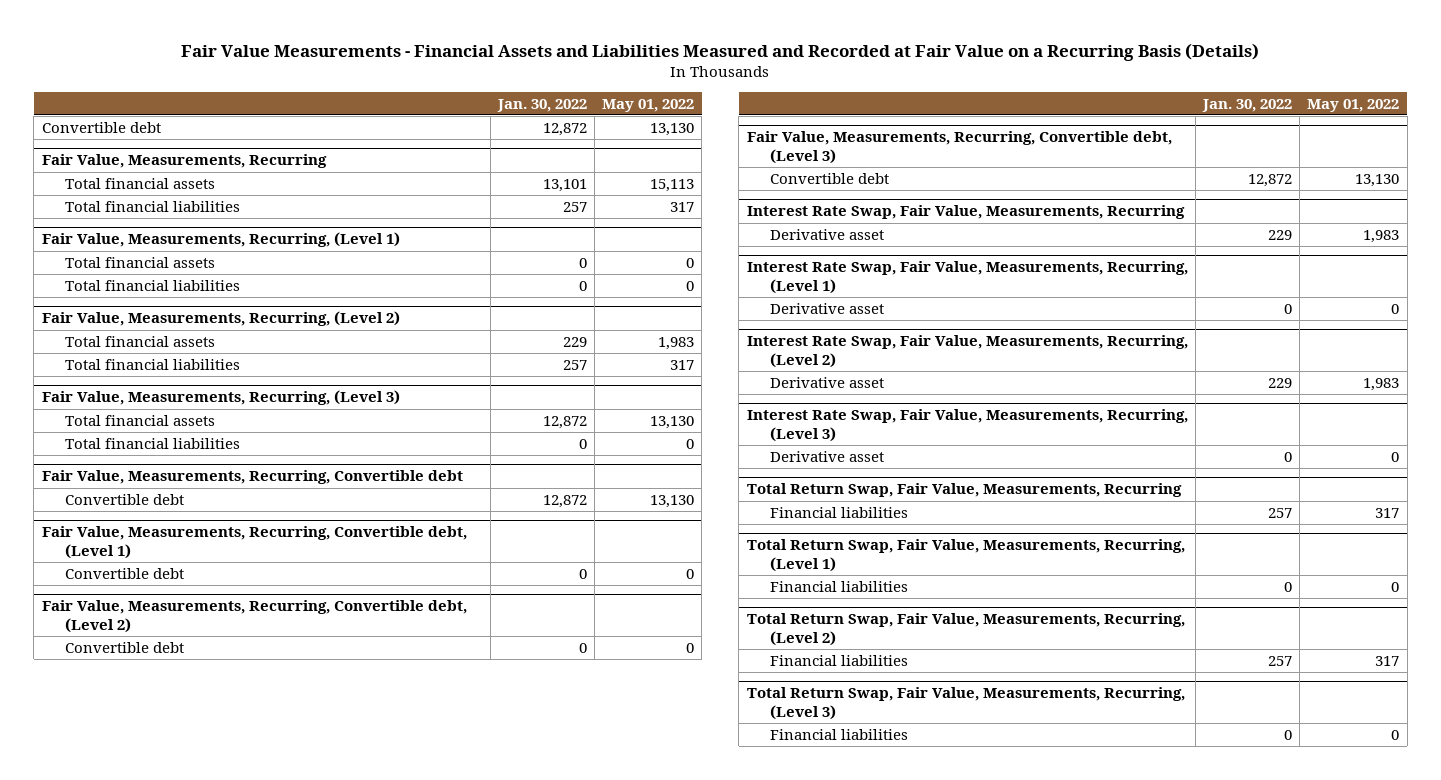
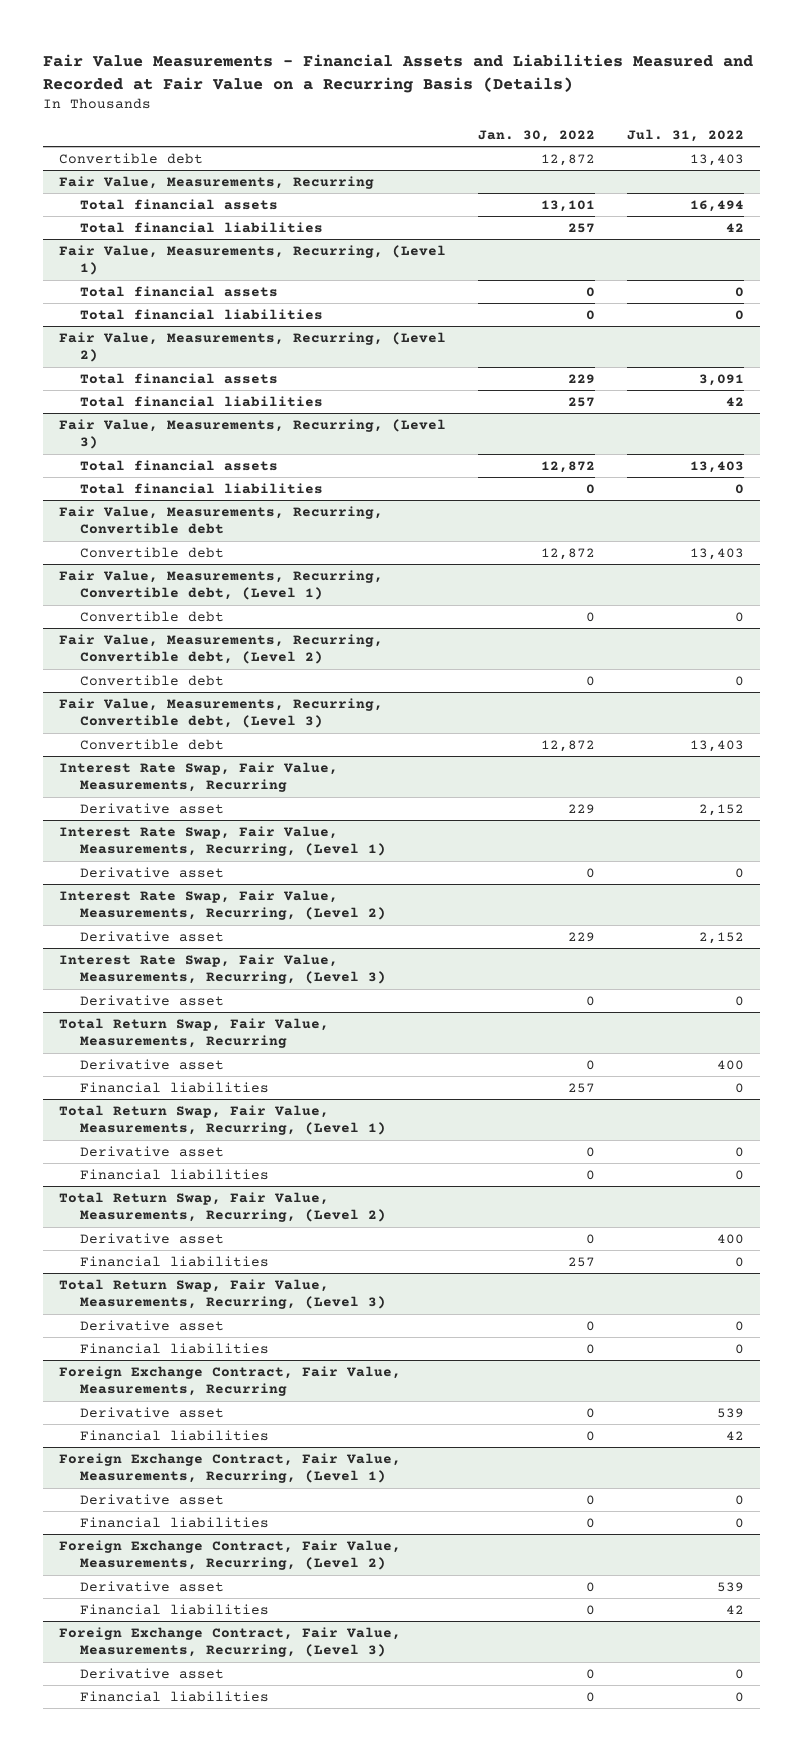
[602,98,695,112] May 01, 2022 -> none
none -> [626,128,744,142] Jul. 31, 2022
none -> [80,1058,225,1070] Derivative asset
none -> [80,1145,225,1157] Derivative asset
none -> [80,1232,225,1244] Derivative asset
none -> [80,1319,225,1331] Derivative asset
none -> [59,1365,402,1397] Foreign Exchange Contract, Fair Value, Measurements, Recurring
none -> [80,1406,225,1418] Derivative asset
none -> [80,1429,270,1441] Financial liabilities
none -> [59,1452,402,1484] Foreign Exchange Contract, Fair Value, Measurements, Recurring, (Level 1)
none -> [80,1493,225,1505] Derivative asset
none -> [80,1516,270,1528] Financial liabilities
none -> [59,1539,402,1571] Foreign Exchange Contract, Fair Value, Measurements, Recurring, (Level 2)
none -> [80,1580,225,1592] Derivative asset
none -> [80,1603,270,1615] Financial liabilities
none -> [59,1626,402,1658] Foreign Exchange Contract, Fair Value, Measurements, Recurring, (Level 3)
none -> [80,1667,225,1679] Derivative asset
none -> [80,1690,270,1702] Financial liabilities

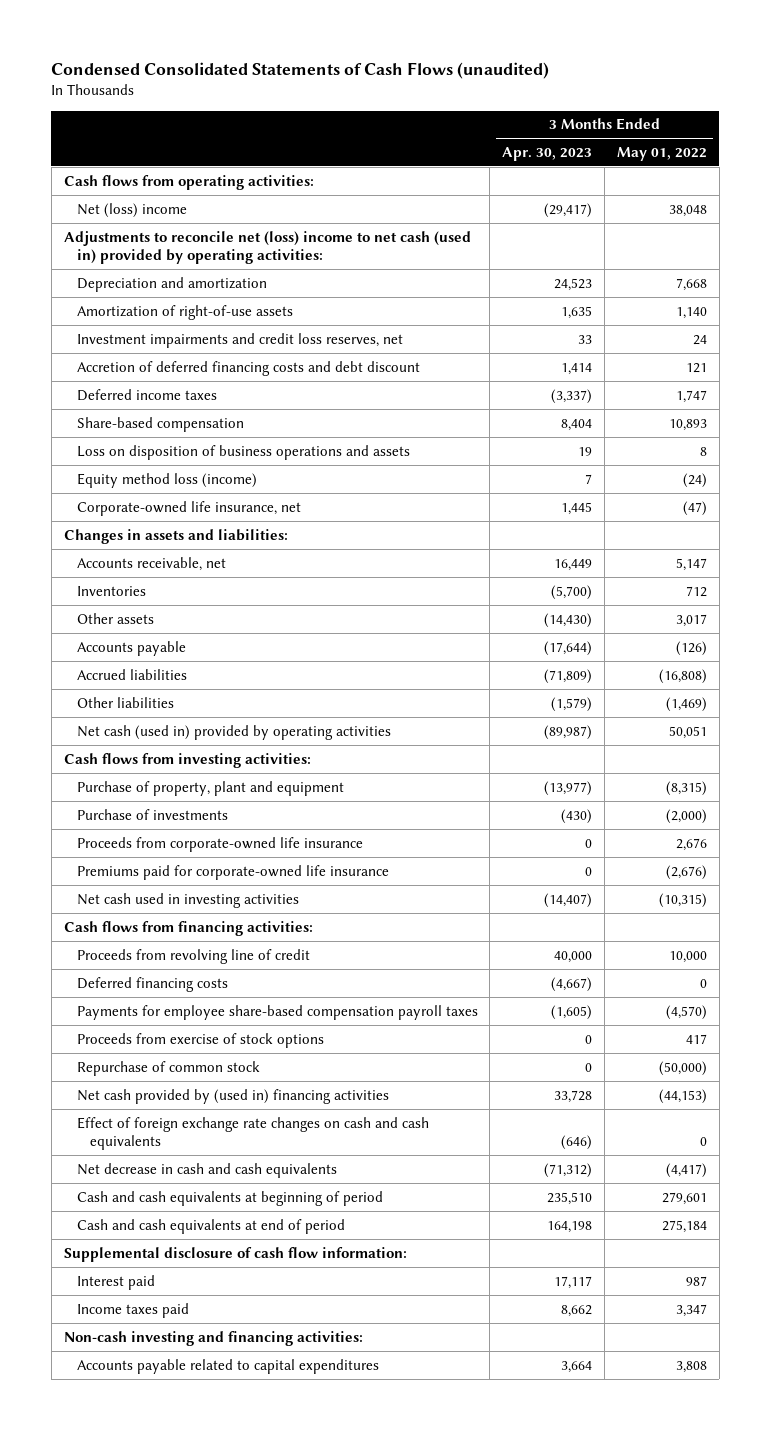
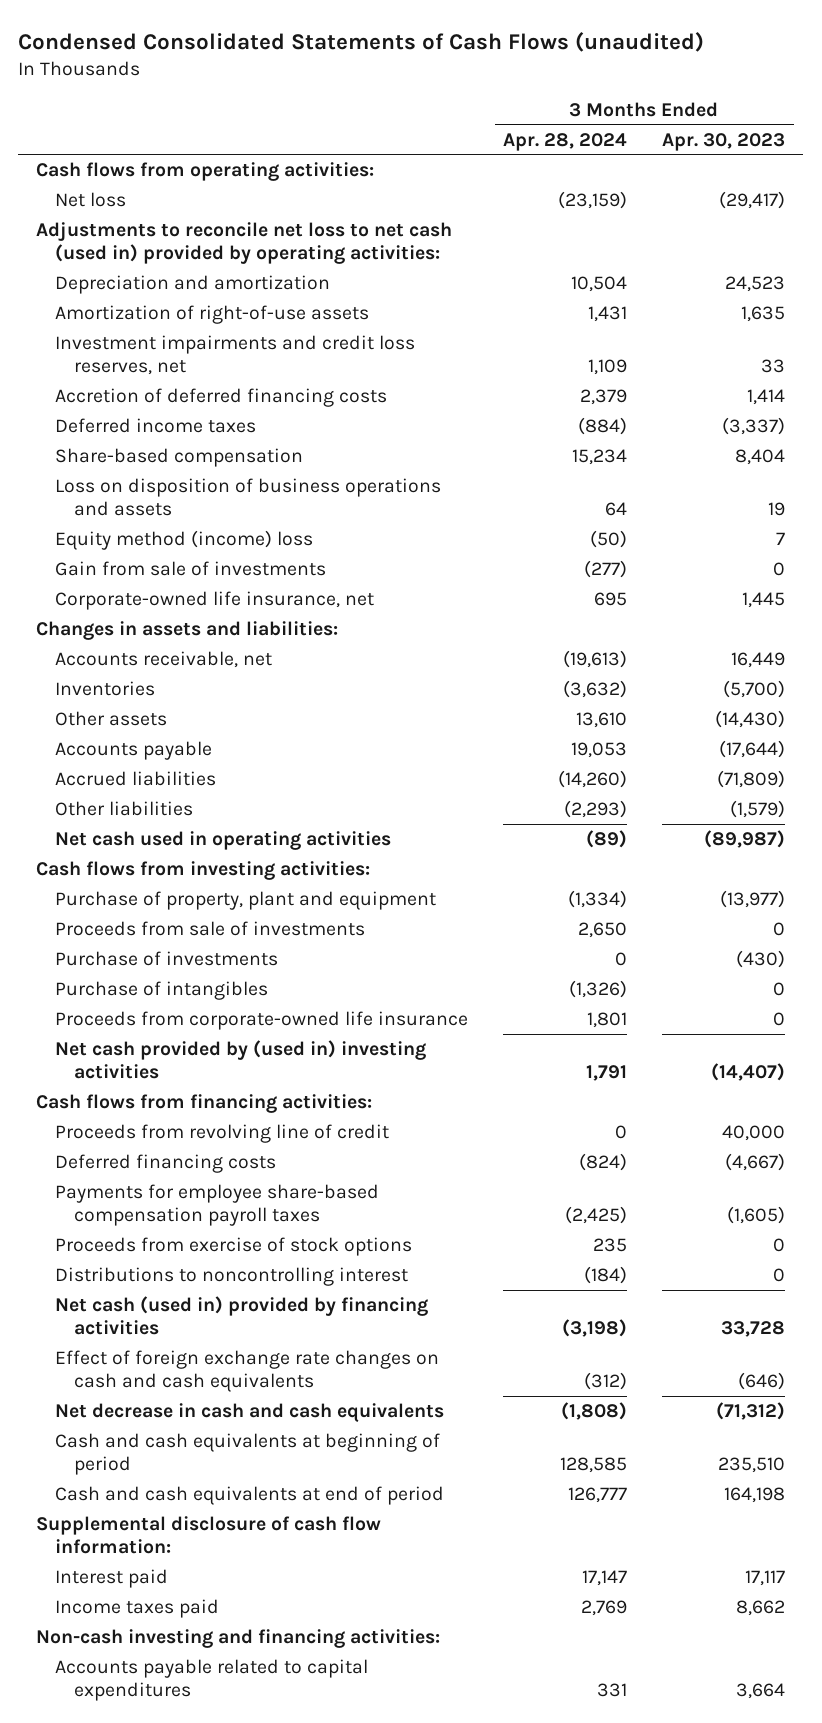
[616,147,707,162] May 01, 2022 -> none
none -> [503,132,628,151] Apr. 28, 2024
[76,202,187,218] Net (loss) income -> [55,192,127,208] Net loss
[63,230,471,265] Adjustments to reconcile net (loss) income to net cash (used in) provided by operating activities: -> [36,222,453,265] Adjustments to reconcile net loss to net cash (used in) provided by operating activities:
[76,360,420,376] Accretion of deferred financing costs and debt discount -> [55,388,388,408] Accretion of deferred financing costs
[76,472,257,488] Equity method loss (income) -> [55,530,314,551] Equity method (income) loss
none -> [55,561,327,577] Gain from sale of investments
[76,724,391,740] Net cash (used in) provided by operating activities -> [55,831,392,851] Net cash used in operating activities
none -> [55,921,366,937] Proceeds from sale of investments
none -> [55,981,269,1001] Purchase of intangibles
[76,864,389,880] Premiums paid for corporate-owned life insurance -> none
[76,892,299,908] Net cash used in investing activities -> [55,1040,427,1080] Net cash provided by (used in) investing activities
[76,1060,260,1076] Repurchase of common stock -> none
none -> [55,1267,409,1287] Distributions to noncontrolling interest
[76,1088,389,1104] Net cash provided by (used in) financing activities -> [55,1296,429,1336] Net cash (used in) provided by financing activities

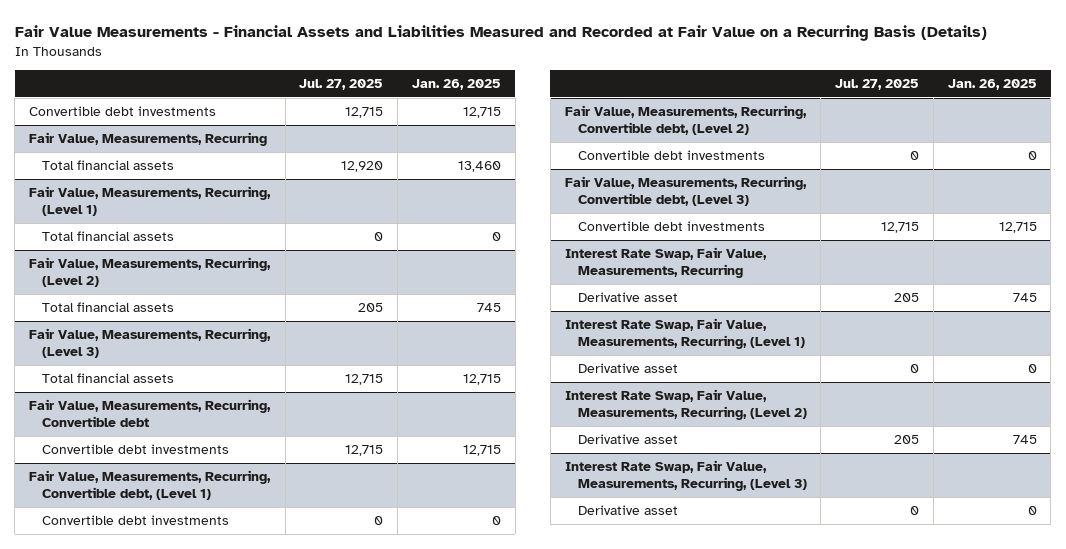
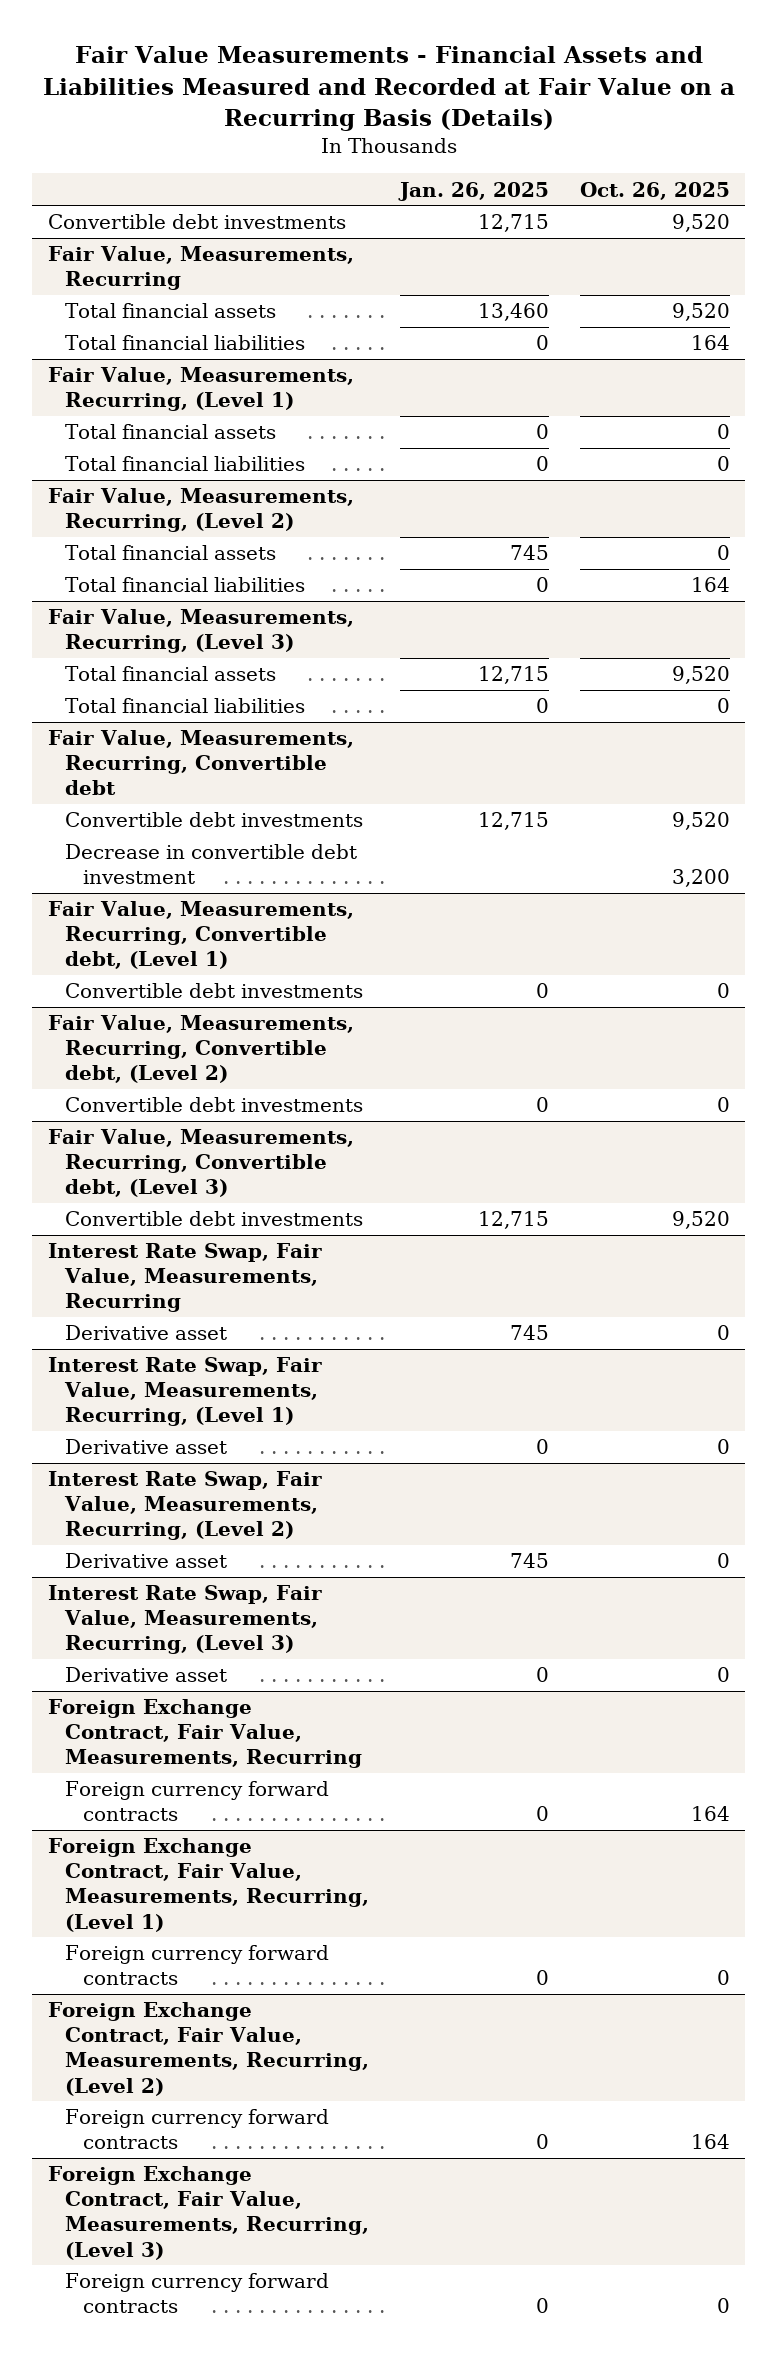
[299,79,384,91] Jul. 27, 2025 -> none
none -> [579,181,730,200] Oct. 26, 2025
none -> [65,335,306,351] Total financial liabilities
none -> [65,456,306,472] Total financial liabilities
none -> [65,577,306,593] Total financial liabilities
none -> [65,698,306,714] Total financial liabilities
none -> [65,844,358,885] Decrease in convertible debt investment
none -> [47,1699,363,1769] Foreign Exchange Contract, Fair Value, Measurements, Recurring
none -> [65,1781,330,1822] Foreign currency forward contracts
none -> [47,1838,370,1932] Foreign Exchange Contract, Fair Value, Measurements, Recurring, (Level 1)
none -> [65,1945,330,1986] Foreign currency forward contracts
none -> [47,2002,370,2096] Foreign Exchange Contract, Fair Value, Measurements, Recurring, (Level 2)
none -> [65,2109,330,2150] Foreign currency forward contracts
none -> [47,2166,370,2260] Foreign Exchange Contract, Fair Value, Measurements, Recurring, (Level 3)
none -> [65,2273,330,2314] Foreign currency forward contracts

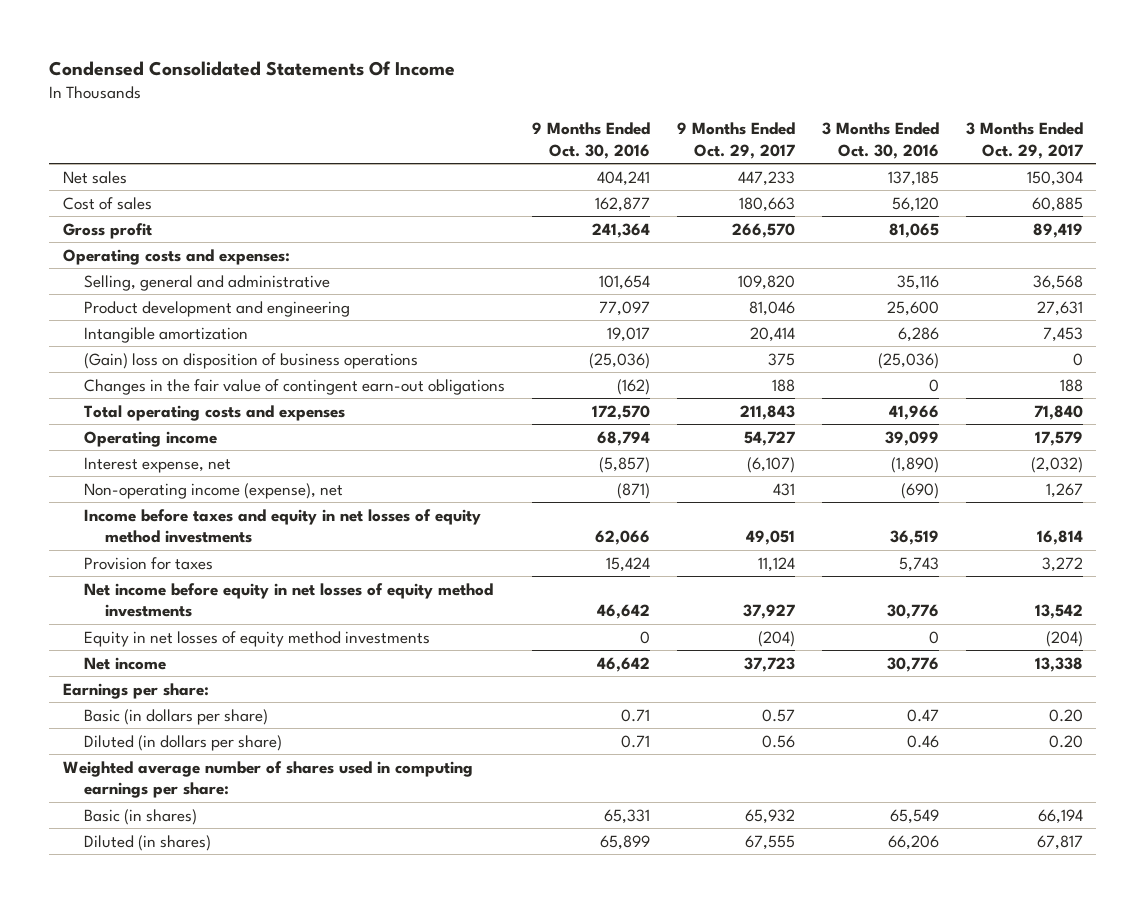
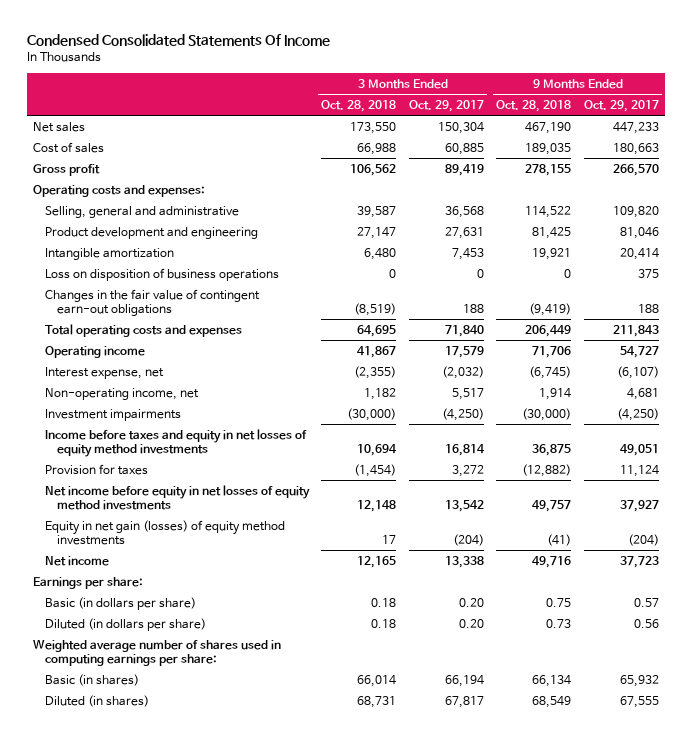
[531,122,650,159] 9 Months Ended Oct. 30, 2016 -> none
[821,122,939,159] 3 Months Ended Oct. 30, 2016 -> none
none -> [321,99,397,112] Oct. 28, 2018
none -> [496,99,572,112] Oct. 28, 2018
[83,352,418,369] (Gain) loss on disposition of business operations -> [45,267,280,281] Loss on disposition of business operations
[83,482,343,499] Non-operating income (expense), net -> [45,387,200,400] Non-operating income, net
[772,482,795,496] 431 -> [626,387,659,400] 4,681
[1045,482,1083,498] 1,267 -> [451,387,484,400] 5,517
none -> [45,408,182,421] Investment impairments
[83,630,430,647] Equity in net losses of equity method investments -> [45,519,286,545] Equity in net gain (losses) of equity method investments

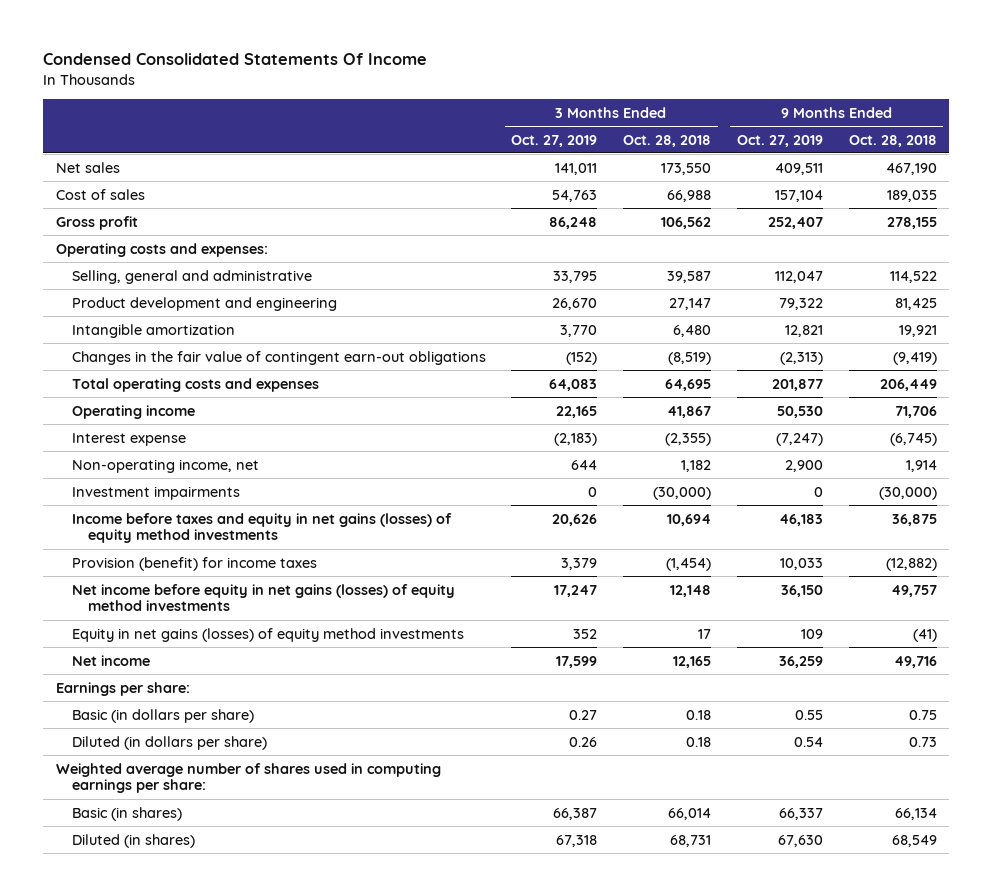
[408,99,484,112] Oct. 29, 2017 -> none
[583,99,659,112] Oct. 29, 2017 -> none
none -> [511,134,598,147] Oct. 27, 2019
none -> [736,134,823,147] Oct. 27, 2019
[45,267,280,281] Loss on disposition of business operations -> none
[45,366,165,379] Interest expense, net -> [71,432,186,446] Interest expense
[45,428,308,457] Income before taxes and equity in net losses of equity method investments -> [71,512,452,544] Income before taxes and equity in net gains (losses) of equity method investments
[45,463,149,475] Provision for taxes -> [71,556,317,571] Provision (benefit) for income taxes
[45,484,311,510] Net income before equity in net losses of equity method investments -> [71,583,455,612] Net income before equity in net gains (losses) of equity method investments
[45,519,286,545] Equity in net gain (losses) of equity method investments -> [71,627,464,642] Equity in net gains (losses) of equity method investments

